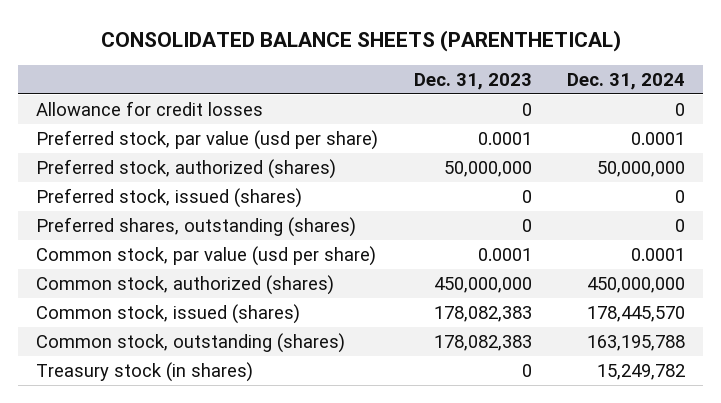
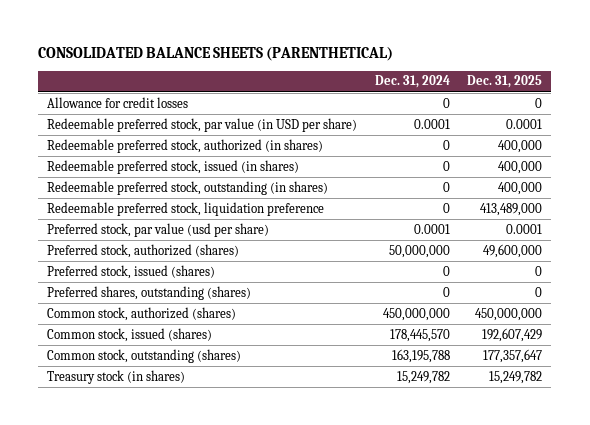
[413,72,532,90] Dec. 31, 2023 -> none
none -> [467,75,543,89] Dec. 31, 2025
none -> [47,117,358,132] Redeemable preferred stock, par value (in USD per share)
none -> [47,138,324,153] Redeemable preferred stock, authorized (in shares)
none -> [47,159,300,174] Redeemable preferred stock, issued (in shares)
none -> [47,180,329,195] Redeemable preferred stock, outstanding (in shares)
none -> [47,201,325,216] Redeemable preferred stock, liquidation preference
[36,245,377,266] Common stock, par value (usd per share) -> none

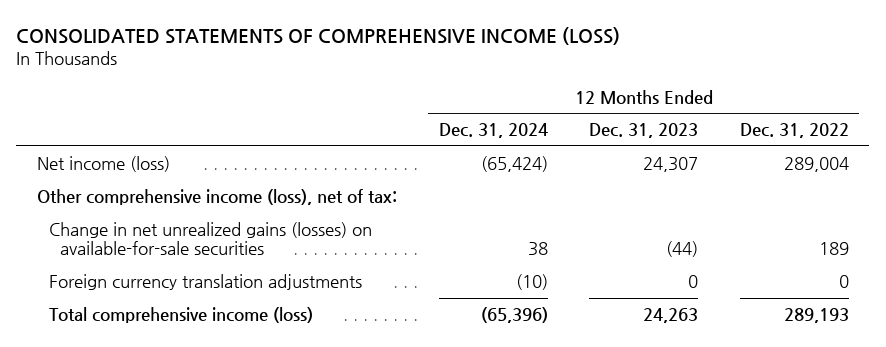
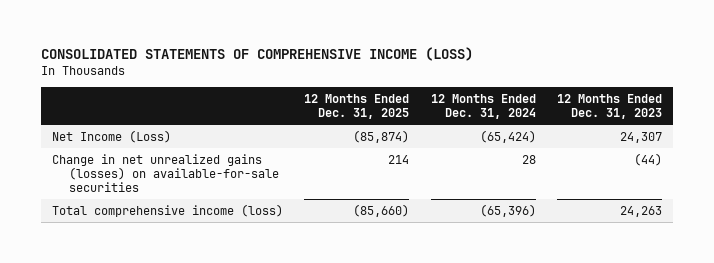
[739,123,849,139] Dec. 31, 2022 -> none
none -> [304,94,410,120] 12 Months Ended Dec. 31, 2025
[37,189,398,206] Other comprehensive income (loss), net of tax: -> none
[48,274,362,291] Foreign currency translation adjustments -> none
[37,156,171,173] Net income (loss) -> [51,130,171,144] Net Income (Loss)
[527,242,548,257] 38 -> [521,155,536,165] 28

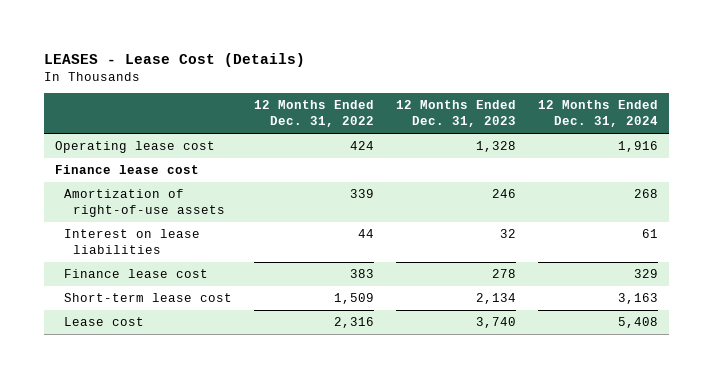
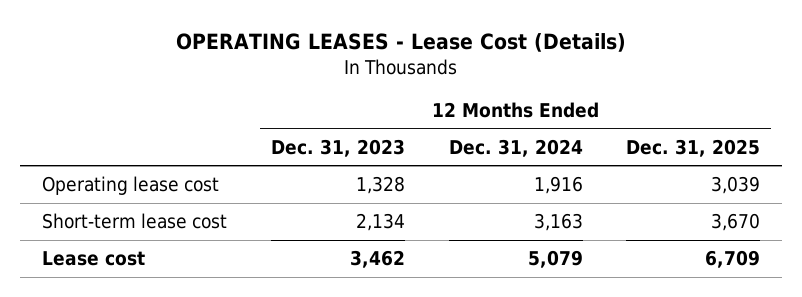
[43,52,305,67] LEASES - Lease Cost (Details) -> [176,32,627,52] OPERATING LEASES - Lease Cost (Details)
[254,100,375,128] 12 Months Ended Dec. 31, 2022 -> none
none -> [626,138,761,157] Dec. 31, 2025
[54,165,199,175] Finance lease cost -> none
[63,189,225,217] Amortization of right-of-use assets -> none
[63,229,200,254] Interest on lease liabilities -> none
[63,269,208,279] Finance lease cost -> none
[476,317,517,329] 3,740 -> [349,250,405,269] 3,462
[618,317,659,329] 5,408 -> [527,250,583,269] 5,079

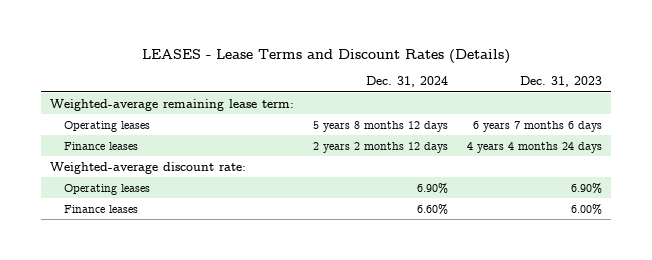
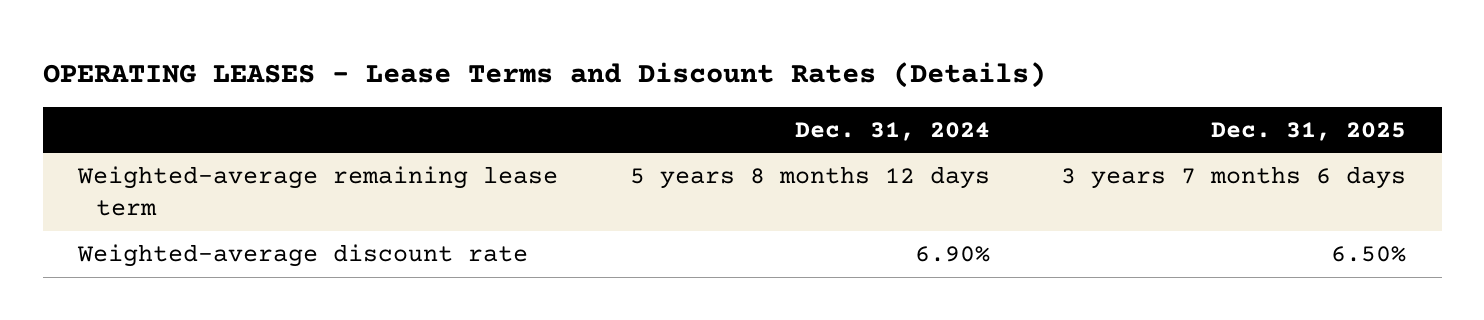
[141,48,510,64] LEASES - Lease Terms and Discount Rates (Details) -> [42,61,1046,88] OPERATING LEASES - Lease Terms and Discount Rates (Details)
[519,76,602,88] Dec. 31, 2023 -> none
none -> [1210,121,1406,141] Dec. 31, 2025
[50,98,295,111] Weighted-average remaining lease term: -> none
[64,141,139,150] Finance leases -> none
[50,161,247,174] Weighted-average discount rate: -> none
[64,204,139,213] Finance leases -> none
[64,120,151,132] Operating leases -> [77,166,559,217] Weighted-average remaining lease term
[64,183,151,195] Operating leases -> [77,244,529,268] Weighted-average discount rate

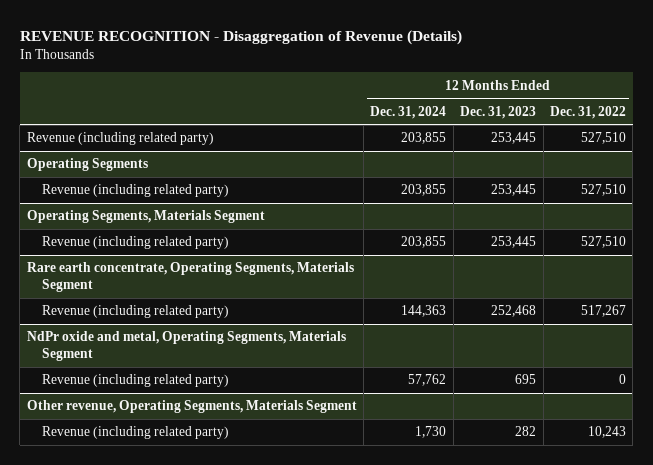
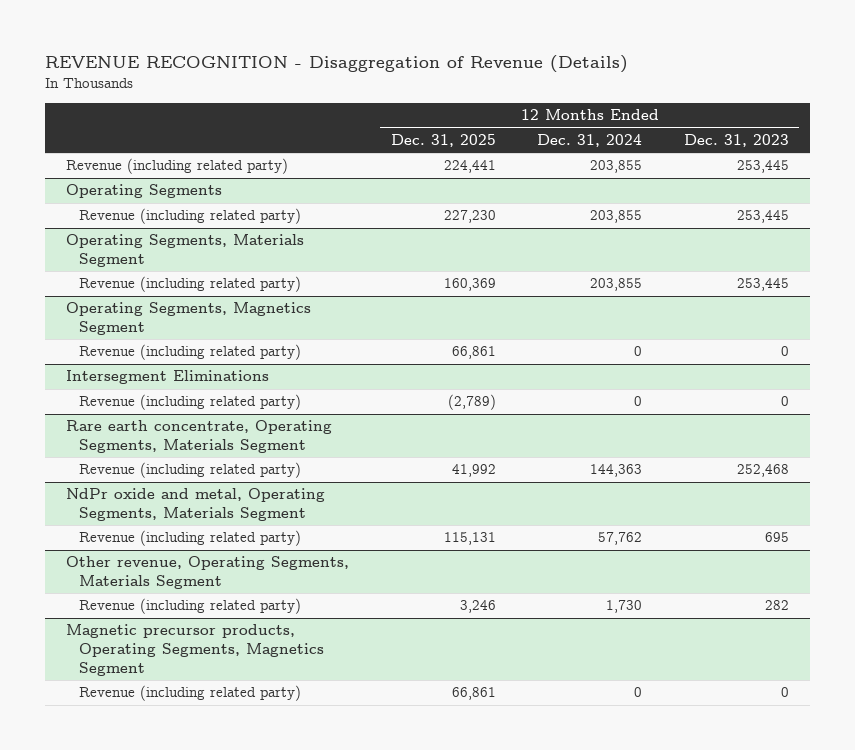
[550,105,627,119] Dec. 31, 2022 -> none
none -> [390,133,496,147] Dec. 31, 2025
none -> [65,302,311,336] Operating Segments, Magnetics Segment
none -> [78,344,301,361] Revenue (including related party)
none -> [65,370,269,385] Intersegment Eliminations
none -> [78,394,301,411] Revenue (including related party)
none -> [65,624,324,676] Magnetic precursor products, Operating Segments, Magnetics Segment
none -> [78,685,301,702] Revenue (including related party)

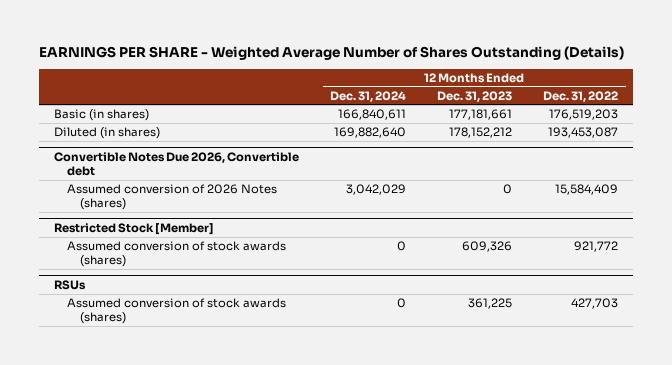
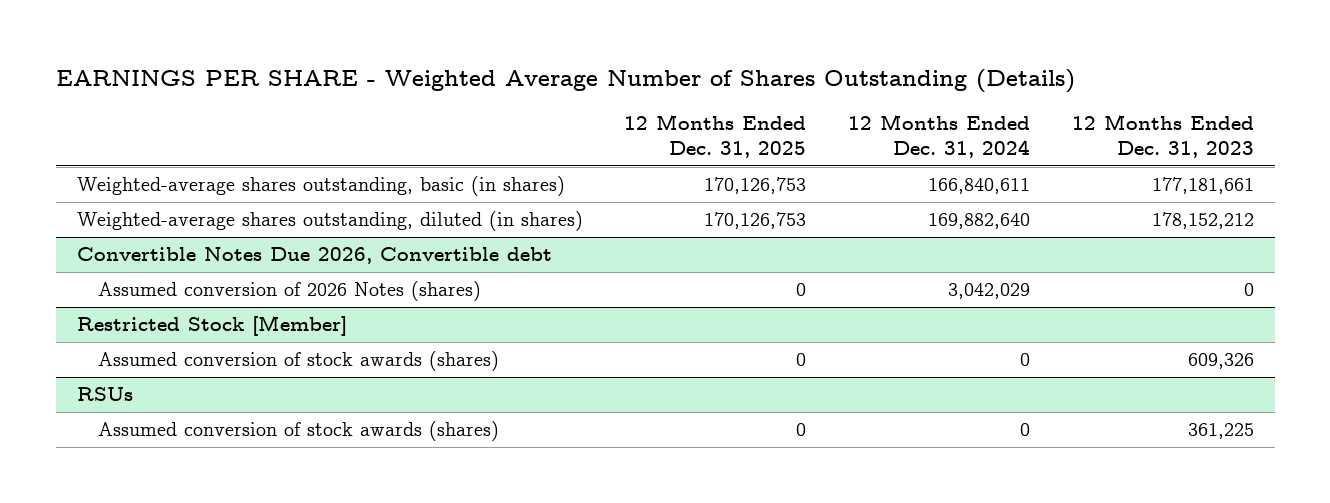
[542,90,618,102] Dec. 31, 2022 -> none
none -> [624,114,807,159] 12 Months Ended Dec. 31, 2025
[54,109,150,122] Basic (in shares) -> [76,176,565,197] Weighted-average shares outstanding, basic (in shares)
[54,127,161,140] Diluted (in shares) -> [76,211,583,232] Weighted-average shares outstanding, diluted (in shares)

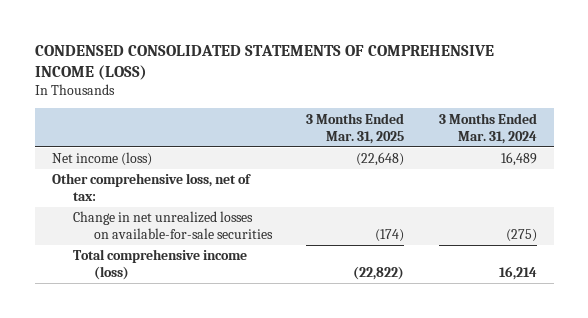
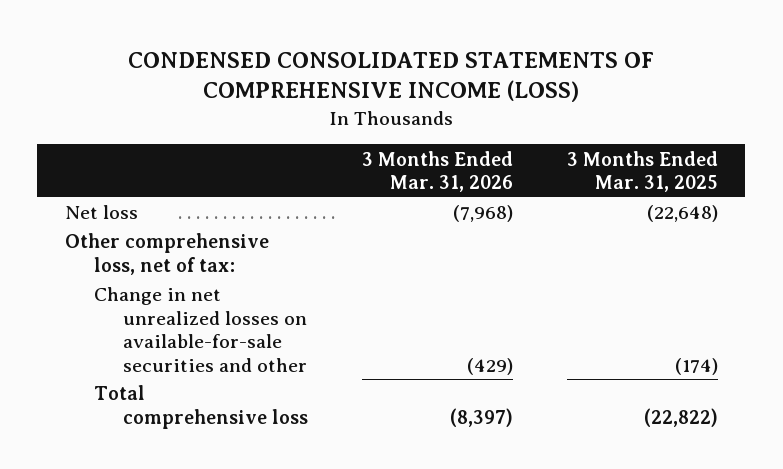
[438,112,537,144] 3 Months Ended Mar. 31, 2024 -> none
none -> [362,150,514,193] 3 Months Ended Mar. 31, 2026
[51,152,152,167] Net income (loss) -> [64,205,138,220] Net loss
[73,211,274,240] Change in net unrealized losses on available-for-sale securities -> [93,287,308,372] Change in net unrealized losses on available-for-sale securities and other
[73,249,248,281] Total comprehensive income (loss) -> [93,385,309,429] Total comprehensive loss

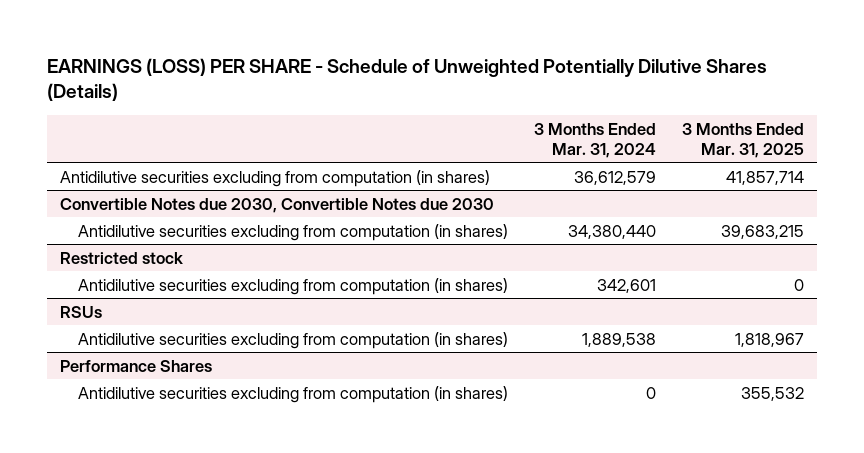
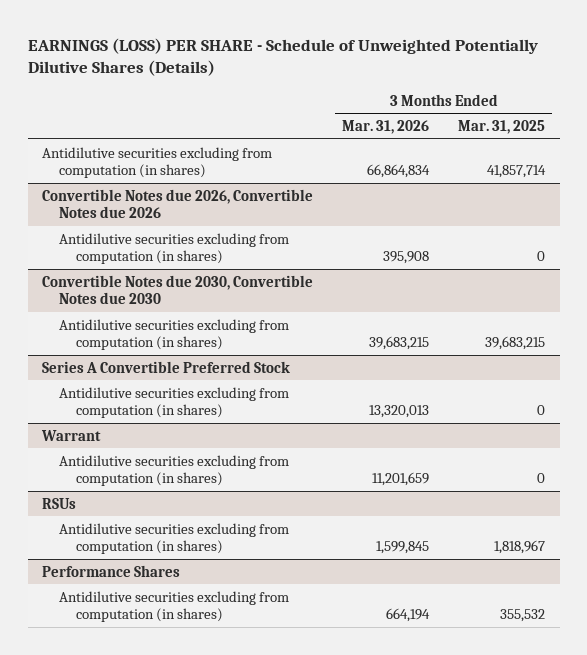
[533,122,656,158] 3 Months Ended Mar. 31, 2024 -> none
none -> [342,120,430,135] Mar. 31, 2026
none -> [42,188,314,219] Convertible Notes due 2026, Convertible Notes due 2026
none -> [59,232,290,265] Antidilutive securities excluding from computation (in shares)
[59,251,183,264] Restricted stock -> none
none -> [42,360,291,373] Series A Convertible Preferred Stock
none -> [41,429,102,441] Warrant
none -> [59,454,290,487] Antidilutive securities excluding from computation (in shares)

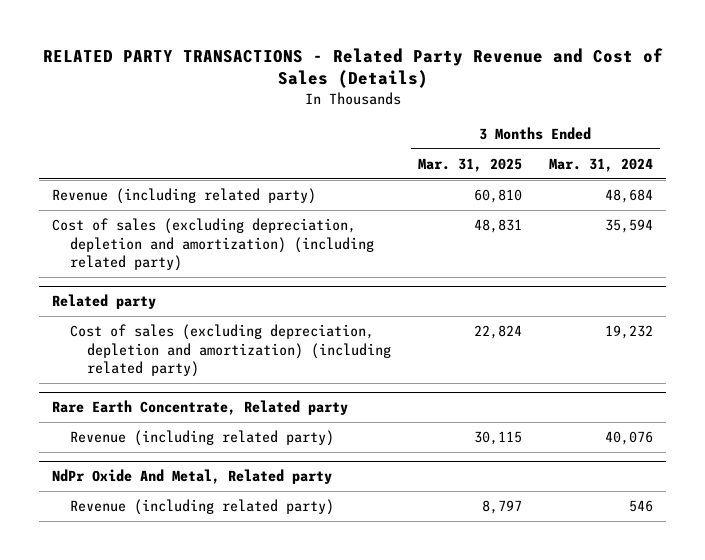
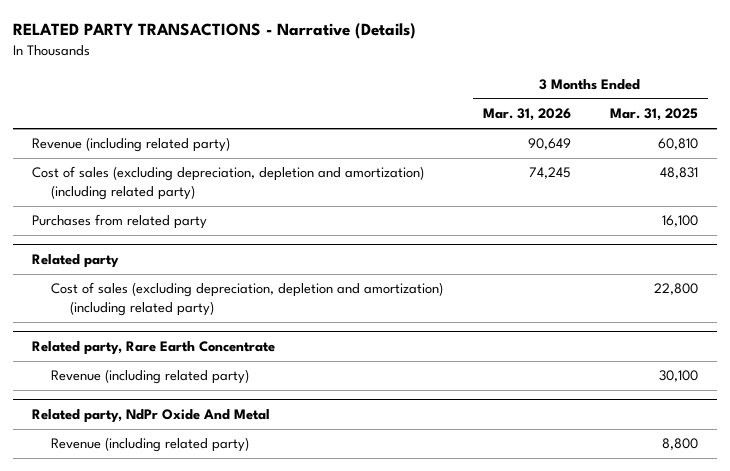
[42,47,663,89] RELATED PARTY TRANSACTIONS - Related Party Revenue and Cost of Sales (Details) -> [12,23,416,40] RELATED PARTY TRANSACTIONS - Narrative (Details)
[548,158,653,173] Mar. 31, 2024 -> none
none -> [482,108,571,122] Mar. 31, 2026
none -> [32,214,208,230] Purchases from related party
[474,325,523,340] 22,824 -> [653,283,698,296] 22,800
[52,400,349,416] Rare Earth Concentrate, Related party -> [32,340,276,355] Related party, Rare Earth Concentrate
[474,431,523,446] 30,115 -> [658,370,698,383] 30,100
[52,469,333,485] NdPr Oxide And Metal, Related party -> [32,408,271,423] Related party, NdPr Oxide And Metal
[482,500,523,515] 8,797 -> [661,438,698,451] 8,800

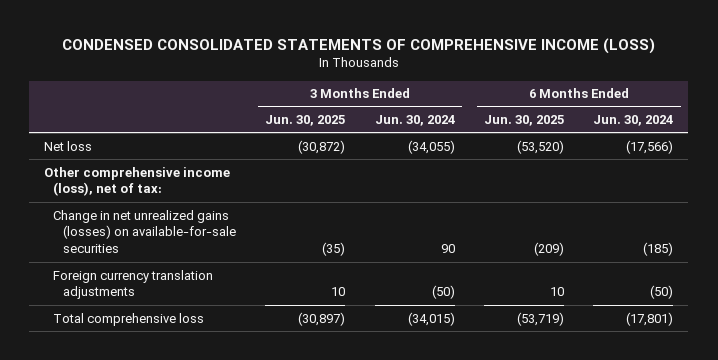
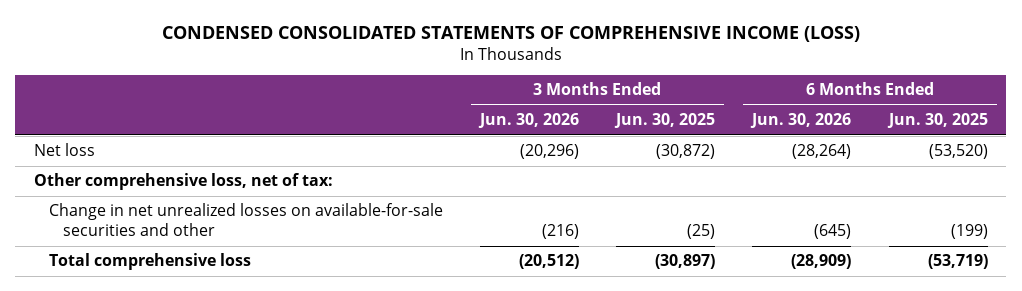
[374,114,455,126] Jun. 30, 2024 -> none
[593,114,674,126] Jun. 30, 2024 -> none
none -> [477,113,579,129] Jun. 30, 2026
none -> [750,113,852,129] Jun. 30, 2026
[53,269,214,300] Foreign currency translation adjustments -> none
[44,166,231,197] Other comprehensive income (loss), net of tax: -> [33,173,333,191] Other comprehensive loss, net of tax:
[53,209,236,254] Change in net unrealized gains (losses) on available-for-sale securities -> [48,203,443,237] Change in net unrealized losses on available-for-sale securities and other
[322,242,346,257] (35) -> [687,224,716,240] (25)
[534,242,565,257] (209) -> [950,224,988,240] (199)

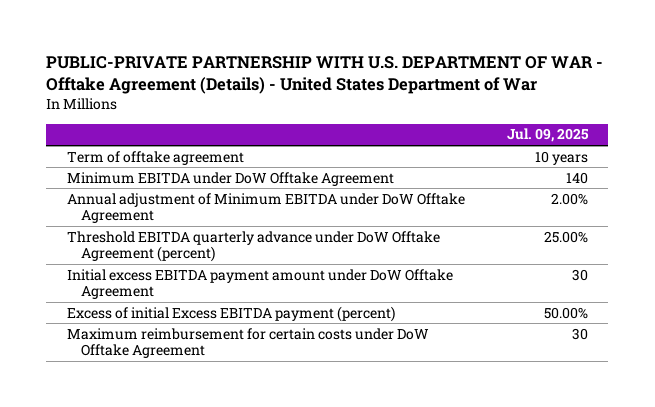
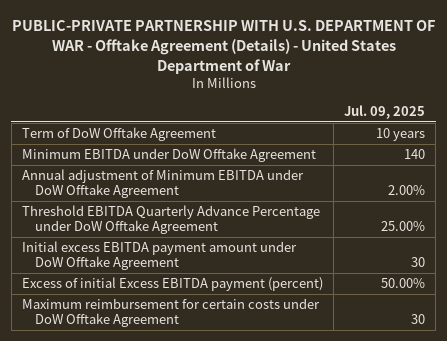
[67,150,245,165] Term of offtake agreement -> [22,127,217,142] Term of DoW Offtake Agreement
[67,230,441,263] Threshold EBITDA quarterly advance under DoW Offtake Agreement (percent) -> [22,205,321,234] Threshold EBITDA Quarterly Advance Percentage under DoW Offtake Agreement

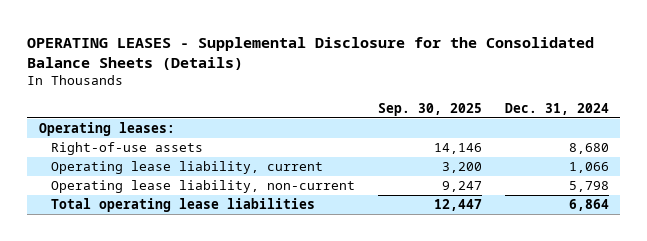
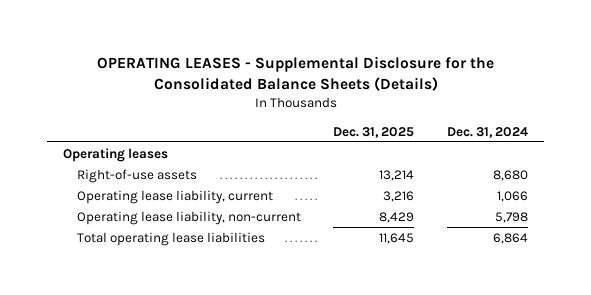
[377,102,482,116] Sep. 30, 2025 -> none
none -> [333,126,415,138] Dec. 31, 2025
[38,122,175,137] Operating leases: -> [63,147,169,162] Operating leases

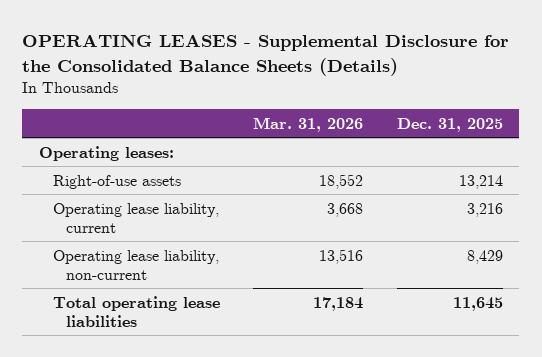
[446,126,528,138] Dec. 31, 2024 -> none
none -> [253,116,364,132] Mar. 31, 2026
[63,147,169,162] Operating leases -> [39,145,175,161] Operating leases:

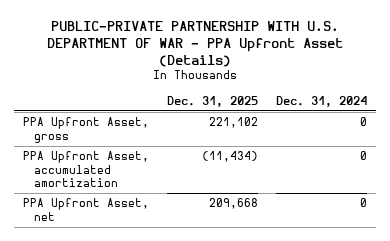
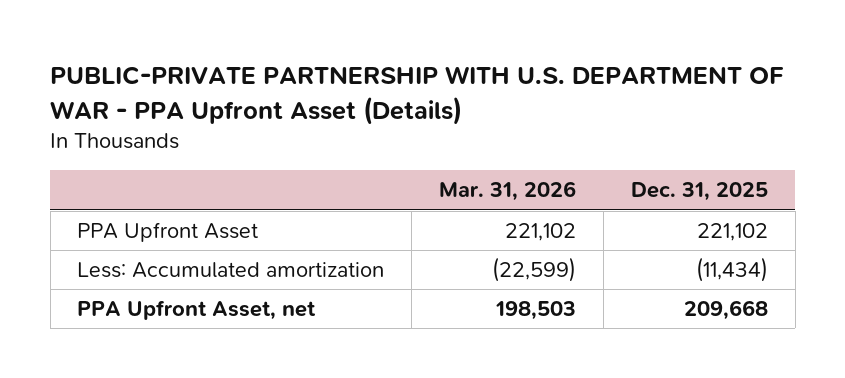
[275,95,367,107] Dec. 31, 2024 -> none
none -> [439,181,577,202] Mar. 31, 2026
[23,117,150,143] PPA Upfront Asset, gross -> [77,222,259,243] PPA Upfront Asset
[23,151,150,188] PPA Upfront Asset, accumulated amortization -> [77,262,385,279] Less: Accumulated amortization

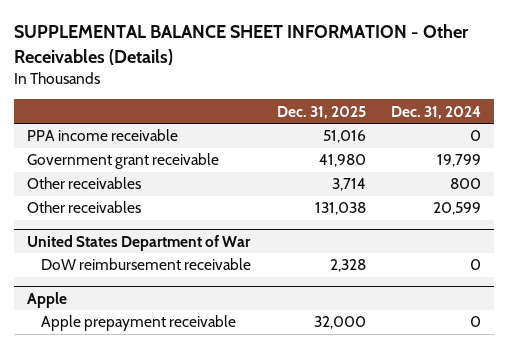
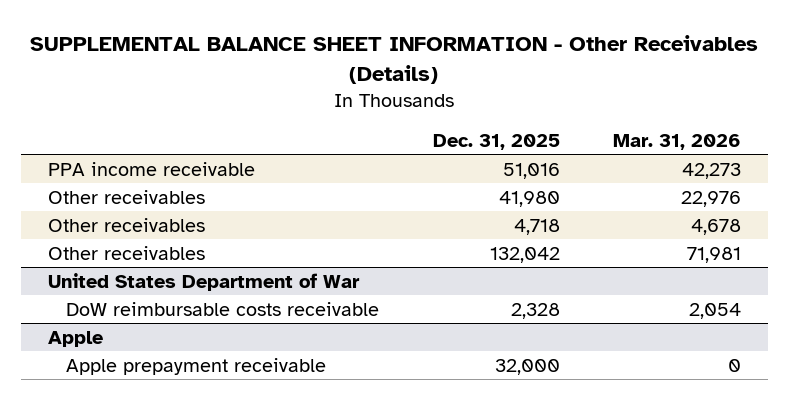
[391,105,482,119] Dec. 31, 2024 -> none
none -> [612,133,741,150] Mar. 31, 2026
[26,153,219,170] Government grant receivable -> [48,189,206,204] Other receivables
[331,178,366,192] 3,714 -> [513,218,560,235] 4,718
[314,202,366,216] 131,038 -> [489,246,560,263] 132,042
[41,258,252,271] DoW reimbursement receivable -> [66,301,380,316] DoW reimbursable costs receivable

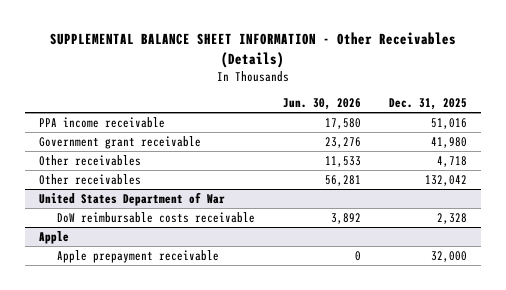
[612,133,741,150] Mar. 31, 2026 -> none
none -> [282,98,361,111] Jun. 30, 2026
[48,189,206,204] Other receivables -> [38,135,201,149] Government grant receivable

